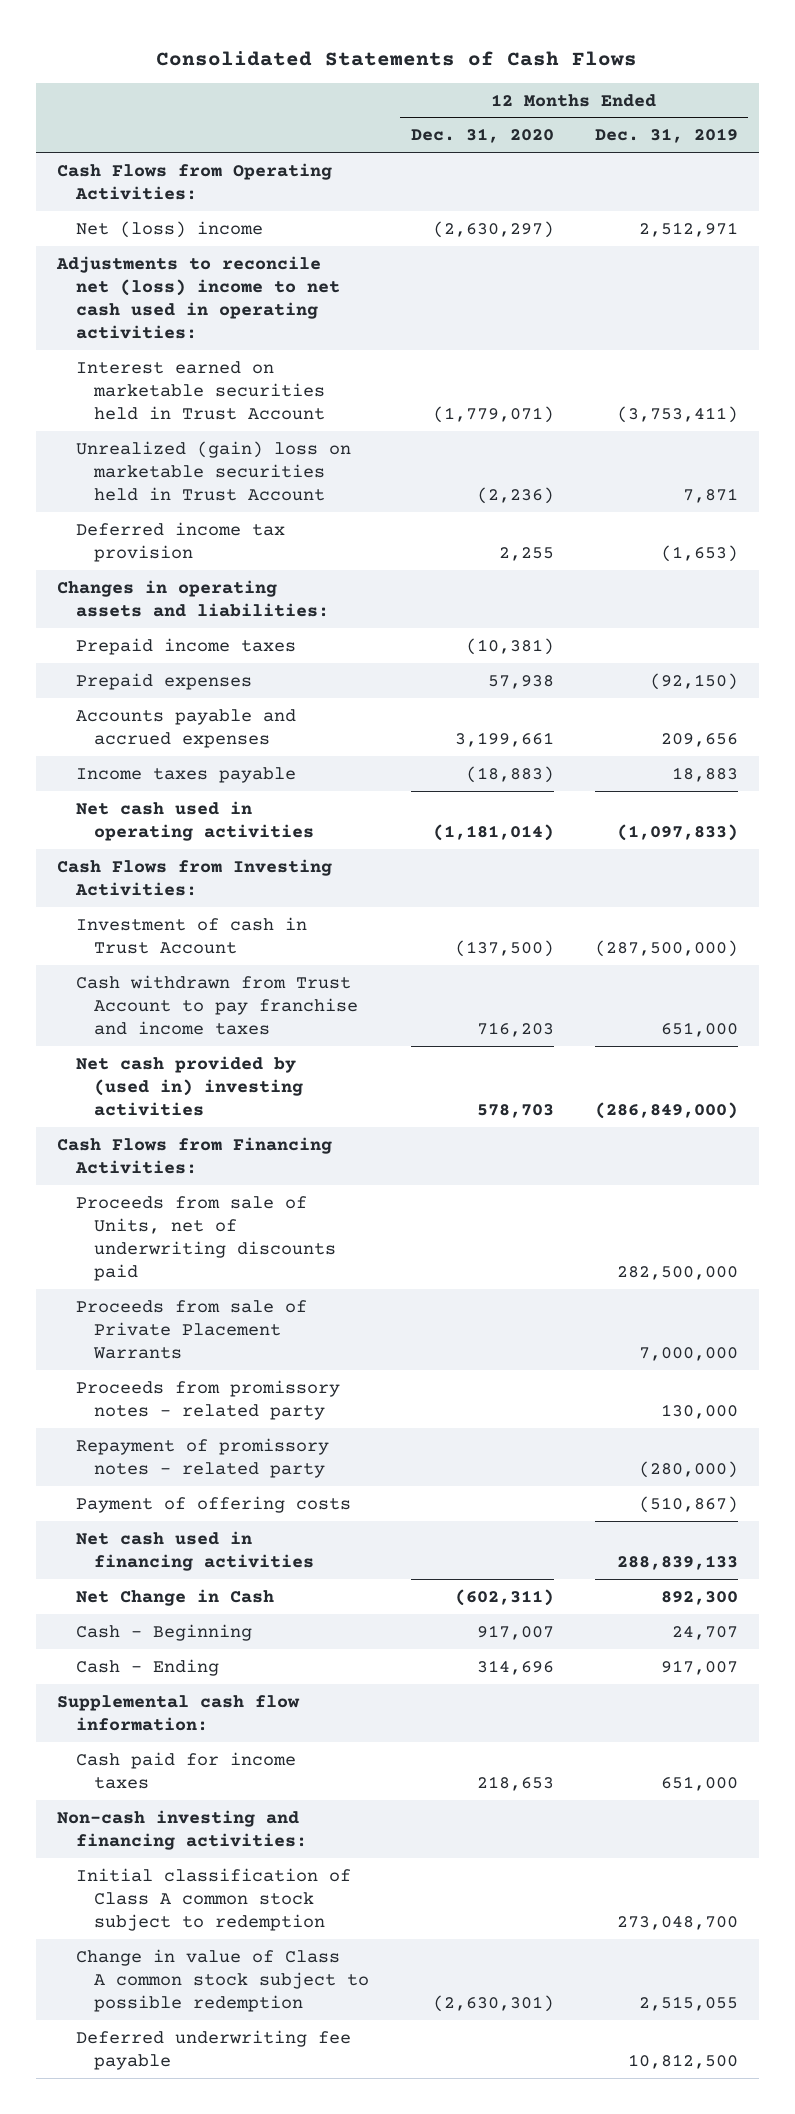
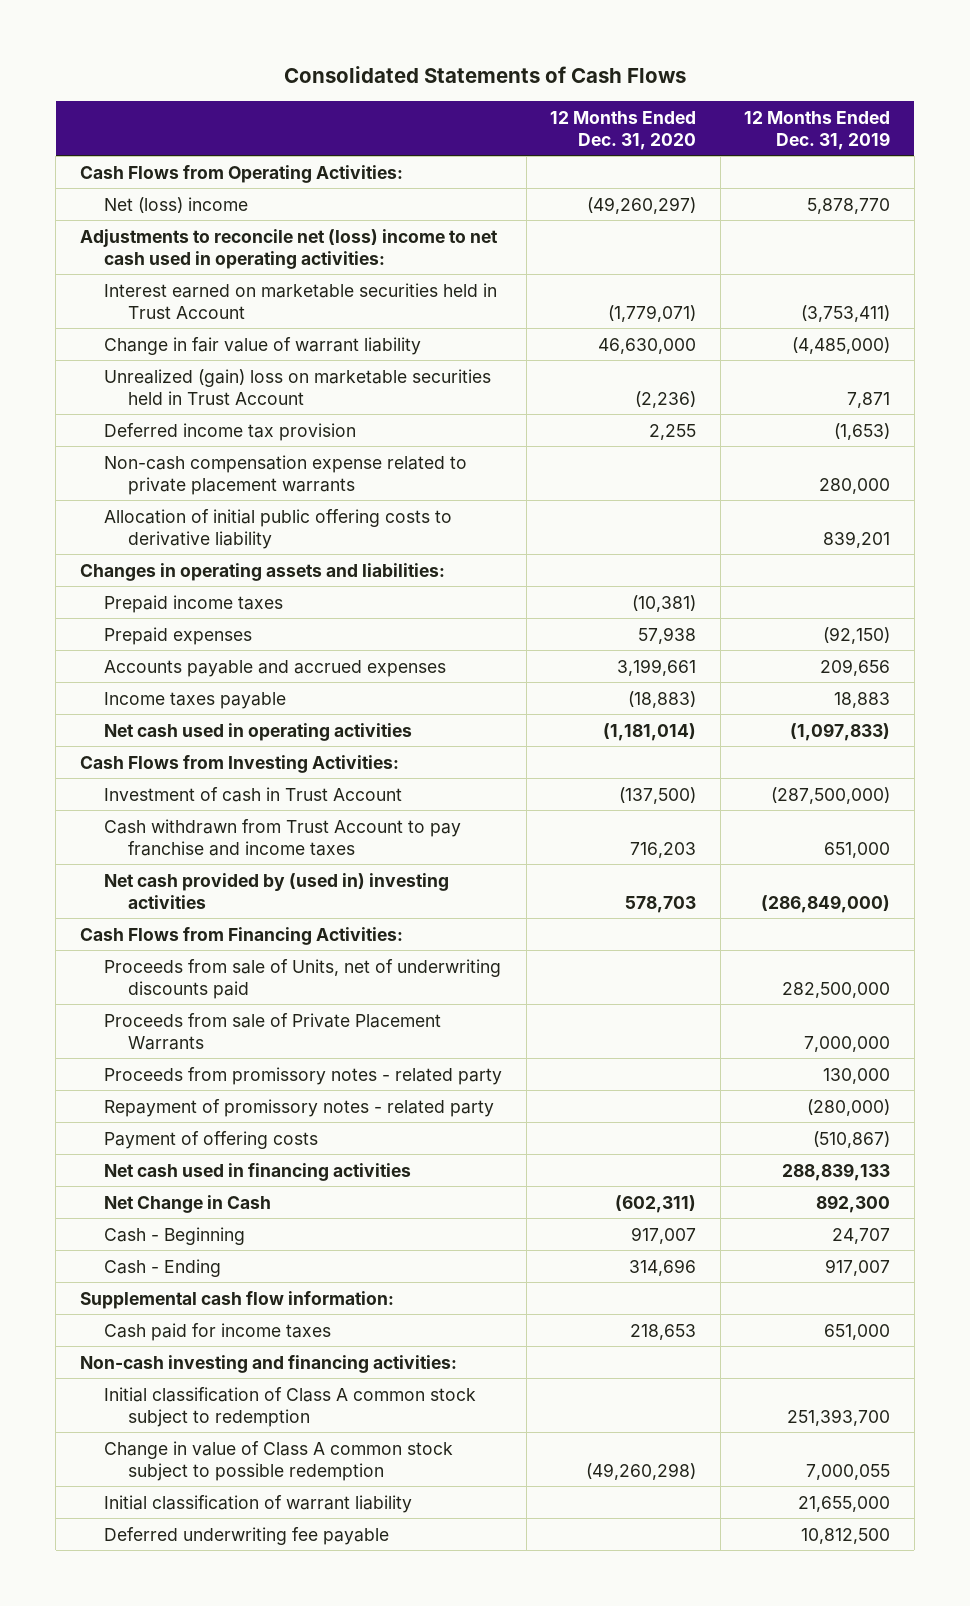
[432,220,554,238] (2,630,297) -> [587,196,697,214] (49,260,297)
[638,221,738,237] 2,512,971 -> [807,197,891,214] 5,878,770
none -> [104,336,422,355] Change in fair value of warrant liability
none -> [104,454,468,495] Non-cash compensation expense related to private placement warrants
none -> [104,508,453,549] Allocation of initial public offering costs to derivative liability
[616,1915,738,1930] 273,048,700 -> [787,1408,891,1426] 251,393,700
[432,1994,554,2012] (2,630,301) -> [586,1462,697,1480] (49,260,298)
[638,1995,738,2011] 2,515,055 -> [806,1463,891,1480] 7,000,055
none -> [104,1494,413,1513] Initial classification of warrant liability

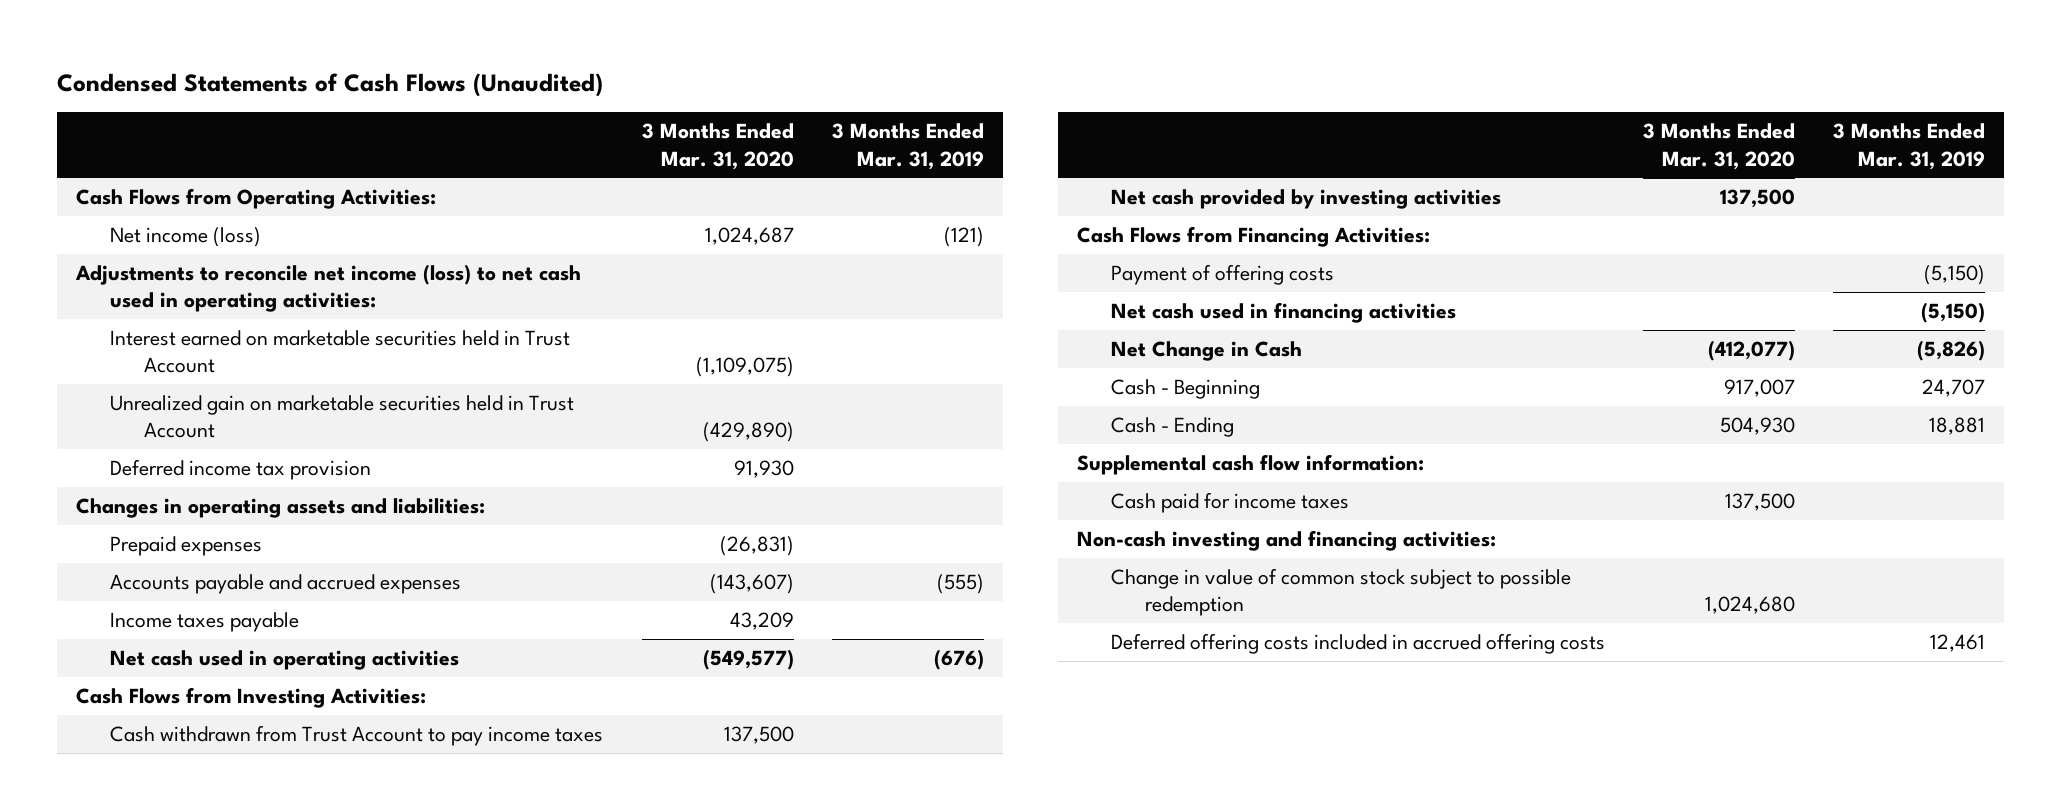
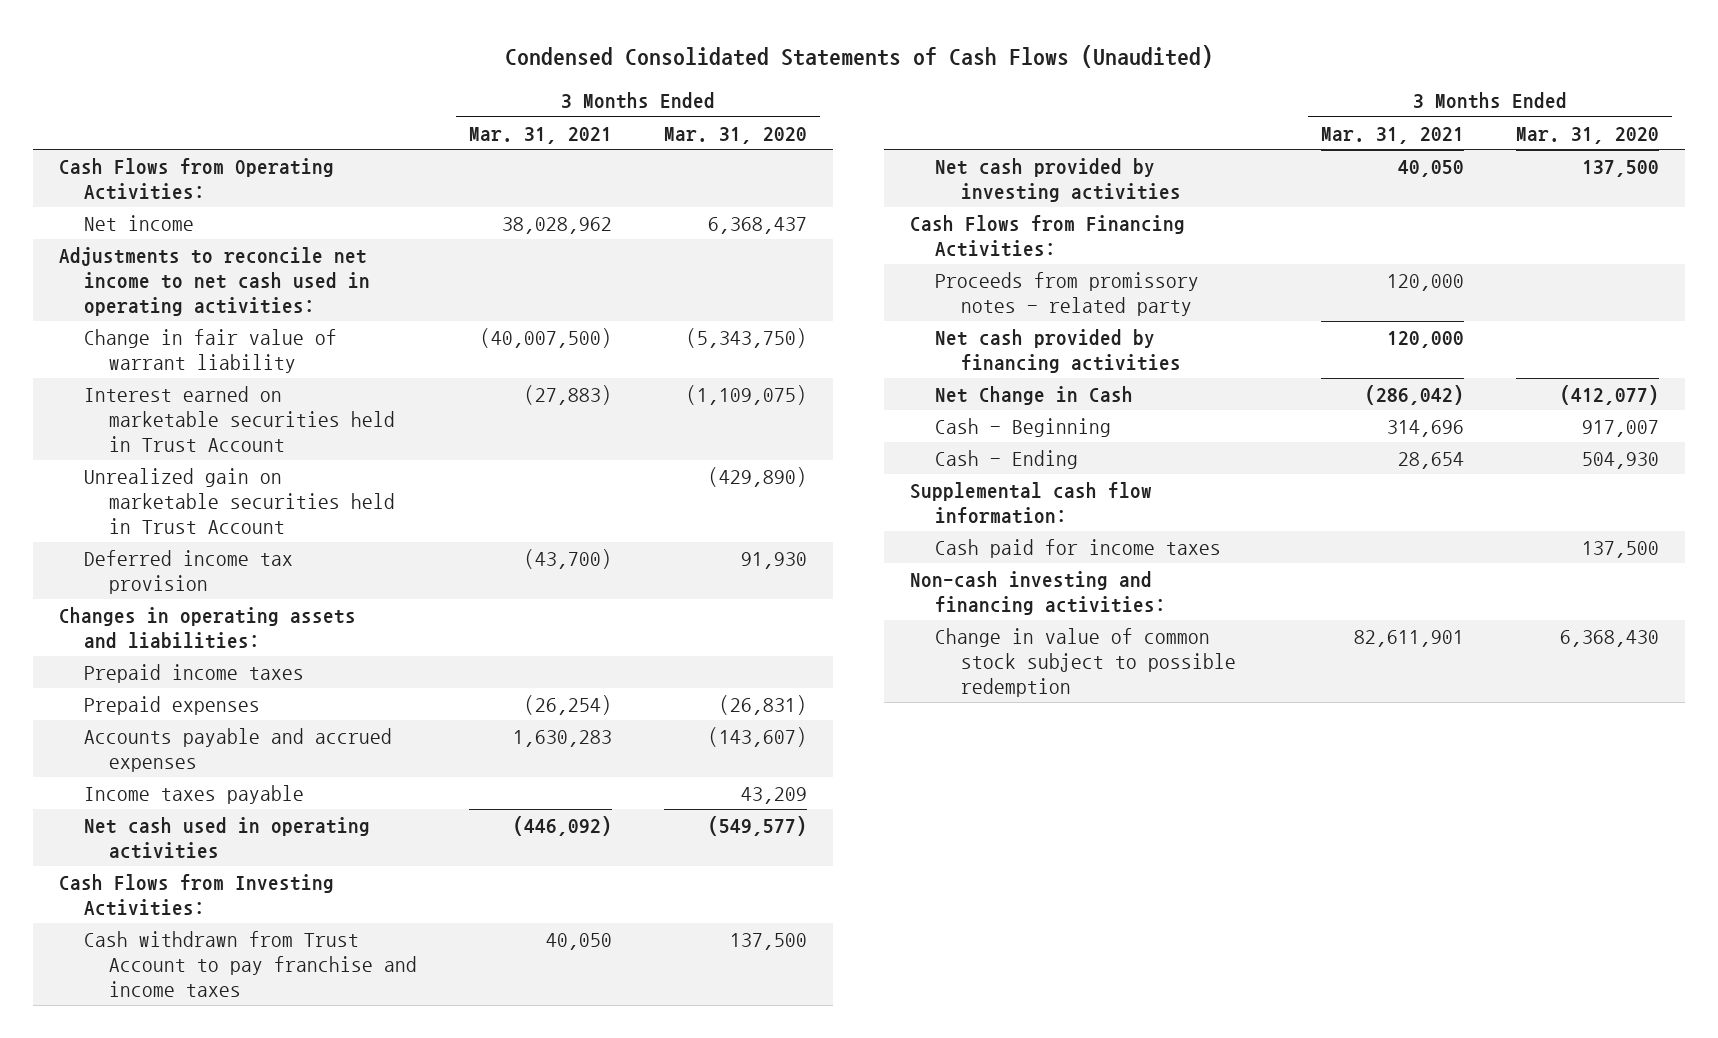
[57,72,604,97] Condensed Statements of Cash Flows (Unaudited) -> [504,45,1213,69] Condensed Consolidated Statements of Cash Flows (Unaudited)
[832,123,985,170] 3 Months Ended Mar. 31, 2019 -> none
none -> [469,126,613,144] Mar. 31, 2021
[110,226,262,247] Net income (loss) -> [83,214,194,231] Net income
[705,226,795,245] 1,024,687 -> [708,216,808,234] 6,368,437
[75,263,582,313] Adjustments to reconcile net income (loss) to net cash used in operating activities: -> [58,246,370,316] Adjustments to reconcile net income to net cash used in operating activities:
none -> [83,328,337,373] Change in fair value of warrant liability
none -> [83,663,304,683] Prepaid income taxes
[110,724,604,746] Cash withdrawn from Trust Account to pay income taxes -> [83,930,418,997] Cash withdrawn from Trust Account to pay franchise and income taxes
[1110,263,1334,285] Payment of offering costs -> none
none -> [935,271,1200,316] Proceeds from promissory notes - related party
[1110,301,1456,323] Net cash used in financing activities -> [935,328,1181,373] Net cash provided by financing activities
[1110,632,1605,654] Deferred offering costs included in accrued offering costs -> none
[1704,596,1795,615] 1,024,680 -> [1559,629,1659,647] 6,368,430

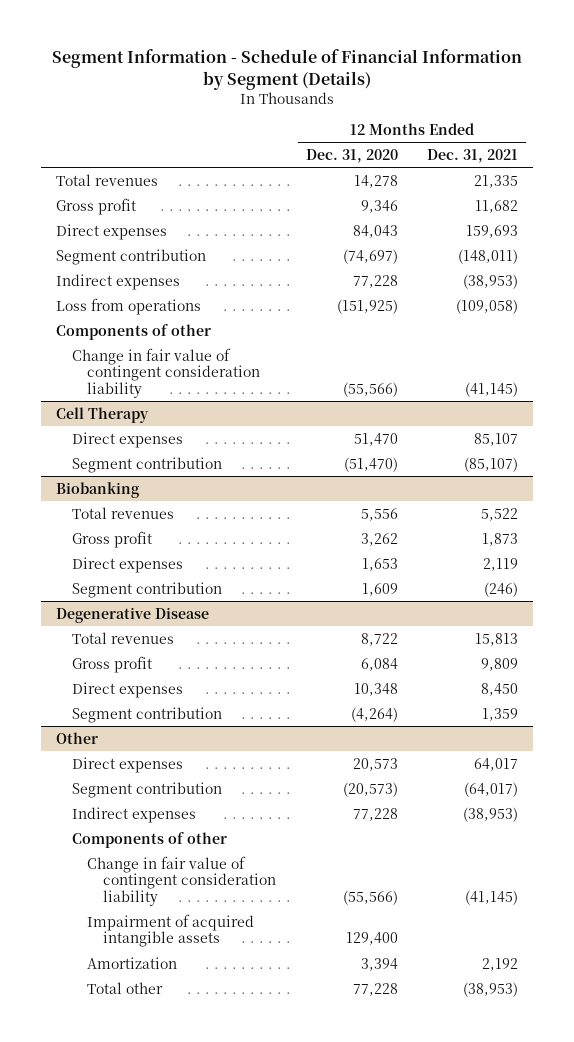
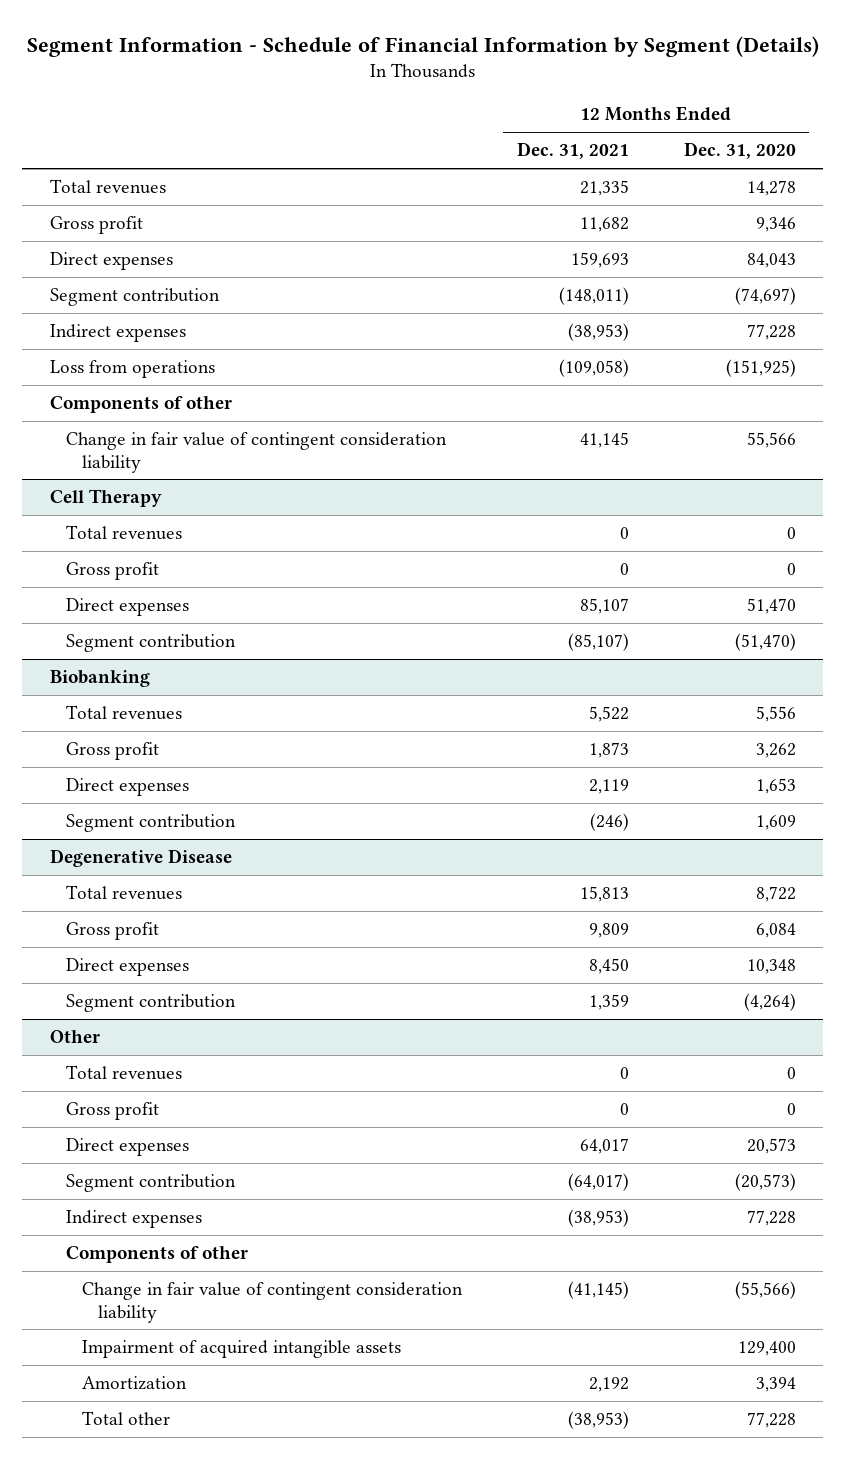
[342,382,398,398] (55,566) -> [746,432,796,449] 55,566
[465,382,519,398] (41,145) -> [579,432,629,449] 41,145
none -> [65,525,182,541] Total revenues
none -> [65,562,159,581] Gross profit
none -> [65,1065,182,1081] Total revenues
none -> [65,1102,159,1121] Gross profit

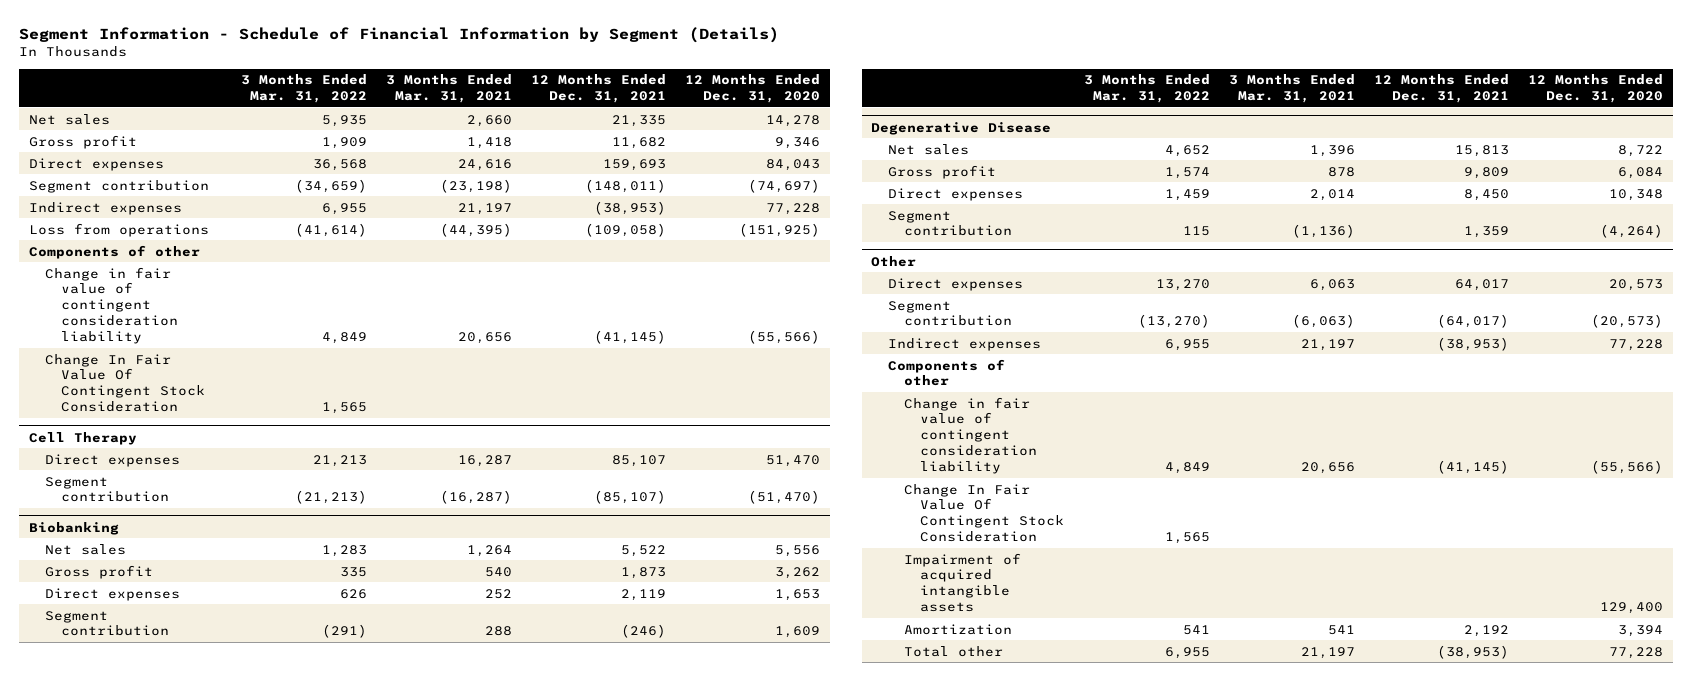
none -> [240,74,367,104] 3 Months Ended Mar. 31, 2022
none -> [386,74,513,104] 3 Months Ended Mar. 31, 2021
[49,179,166,195] Total revenues -> [28,113,110,125] Net sales
[579,432,629,449] 41,145 -> [594,330,667,345] (41,145)
[746,432,796,449] 55,566 -> [748,330,821,345] (55,566)
none -> [44,353,206,413] Change In Fair Value Of Contingent Stock Consideration
[65,525,182,541] Total revenues -> none
[65,562,159,581] Gross profit -> none
[65,705,182,721] Total revenues -> [44,543,126,555] Net sales
[65,885,182,901] Total revenues -> [887,143,969,155] Net sales
[65,1065,182,1081] Total revenues -> none
[65,1102,159,1121] Gross profit -> none
none -> [904,483,1065,543] Change In Fair Value Of Contingent Stock Consideration

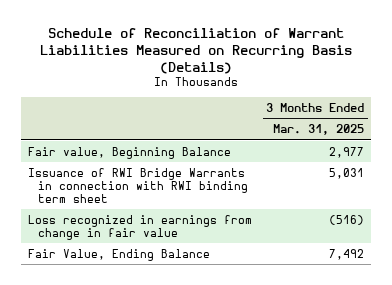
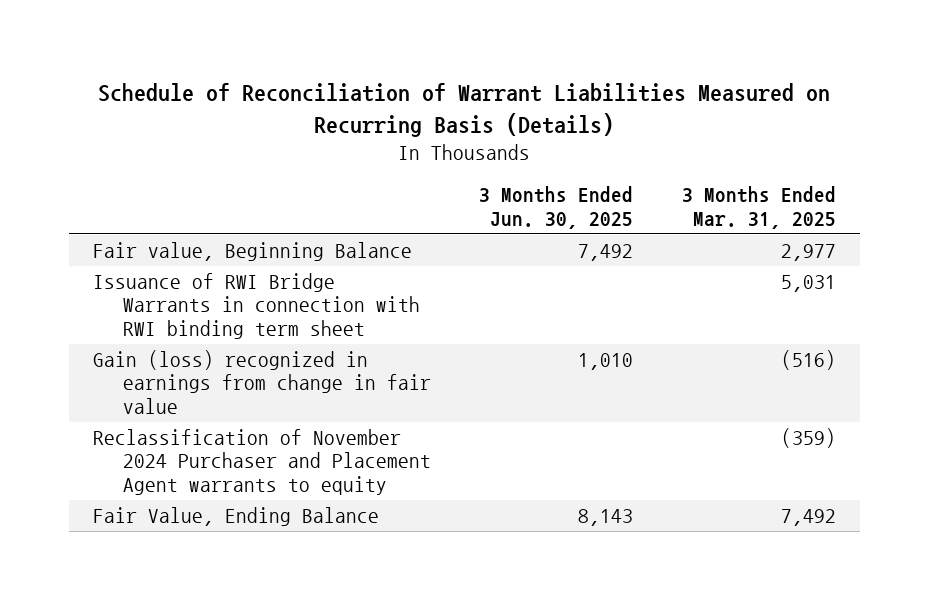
none -> [479,186,634,229] 3 Months Ended Jun. 30, 2025
[28,214,253,240] Loss recognized in earnings from change in fair value -> [92,349,431,414] Gain (loss) recognized in earnings from change in fair value
none -> [92,428,431,495] Reclassification of November 2024 Purchaser and Placement Agent warrants to equity

